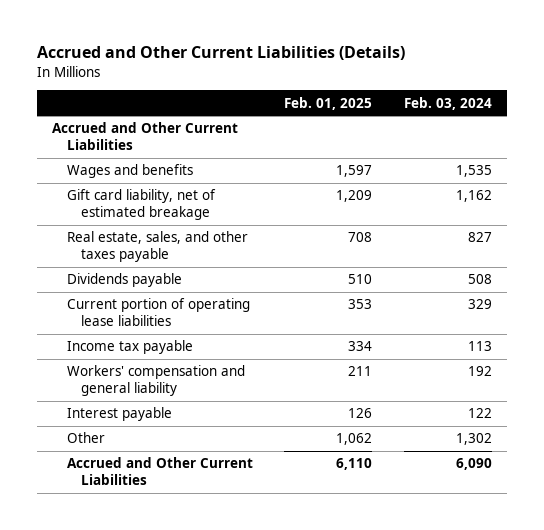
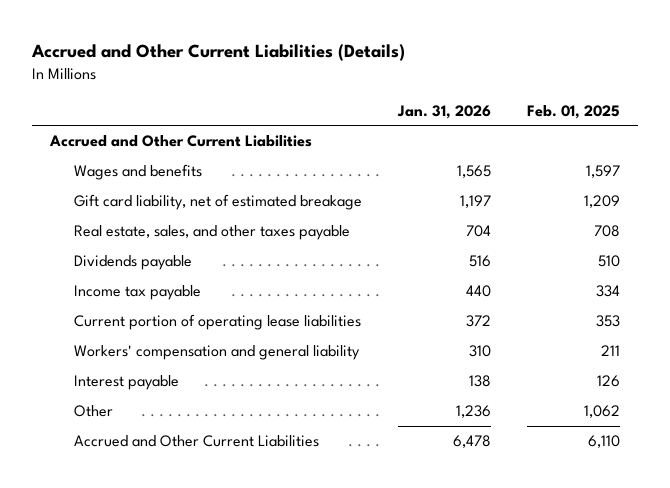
[403,96,492,110] Feb. 03, 2024 -> none
none -> [397,104,492,119] Jan. 31, 2026
[66,298,250,327] Current portion of operating lease liabilities -> [74,314,362,331] Current portion of operating lease liabilities

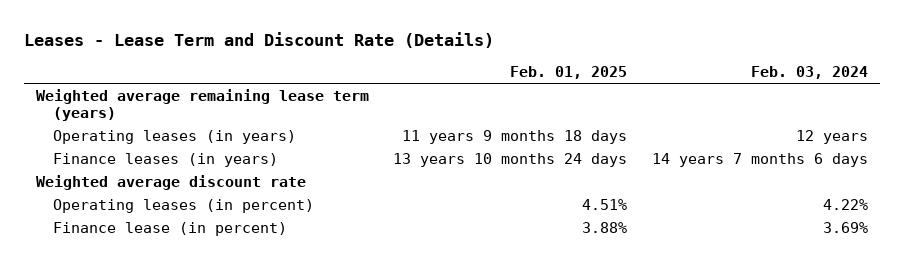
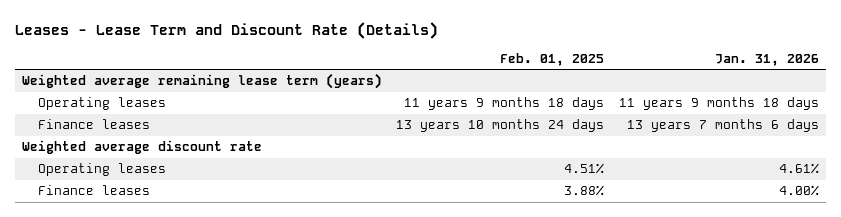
[750,66,868,80] Feb. 03, 2024 -> none
none -> [714,53,819,66] Jan. 31, 2026
[52,129,296,144] Operating leases (in years) -> [38,97,167,111] Operating leases
[52,152,278,167] Finance leases (in years) -> [38,119,151,130] Finance leases
[52,198,314,213] Operating leases (in percent) -> [38,163,167,177] Operating leases
[52,221,287,236] Finance lease (in percent) -> [38,185,151,196] Finance leases

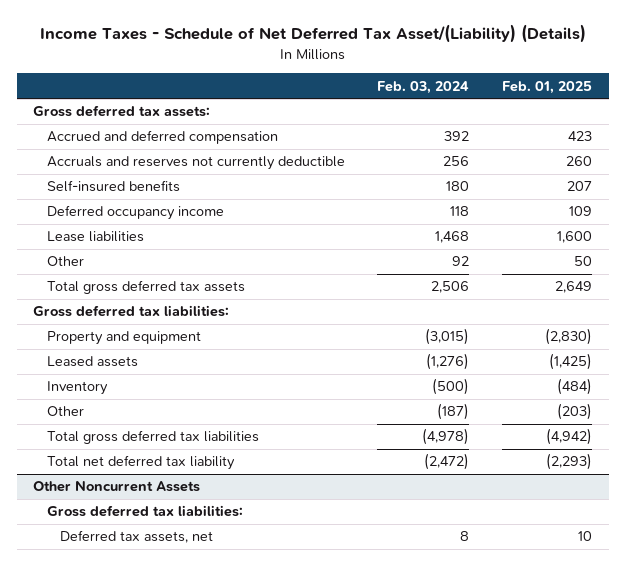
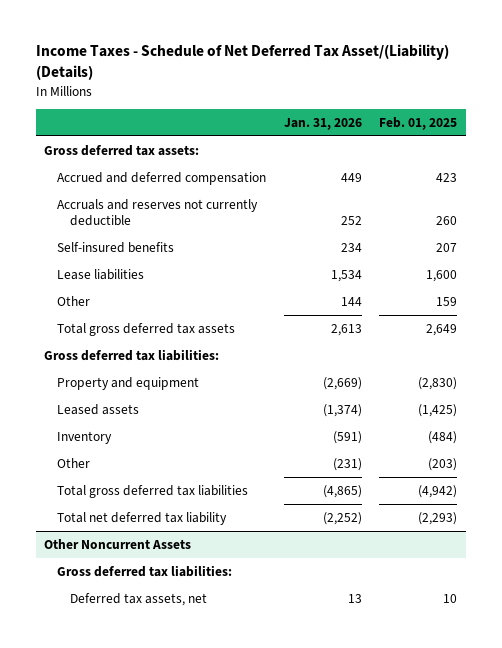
[377,80,470,94] Feb. 03, 2024 -> none
none -> [283,117,362,130] Jan. 31, 2026
[46,205,224,221] Deferred occupancy income -> none
[574,256,593,267] 50 -> [436,296,458,306] 159

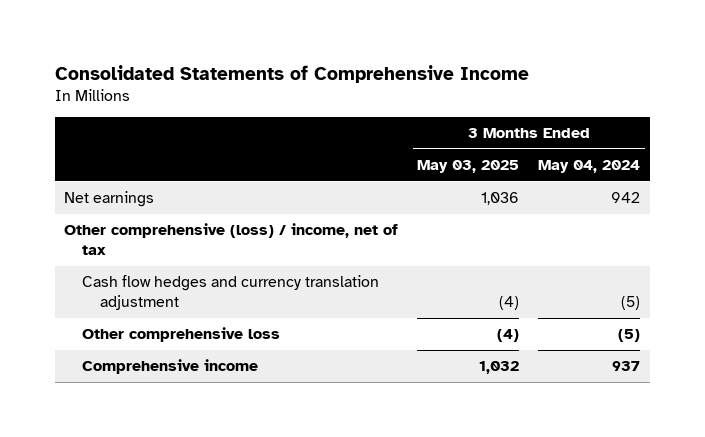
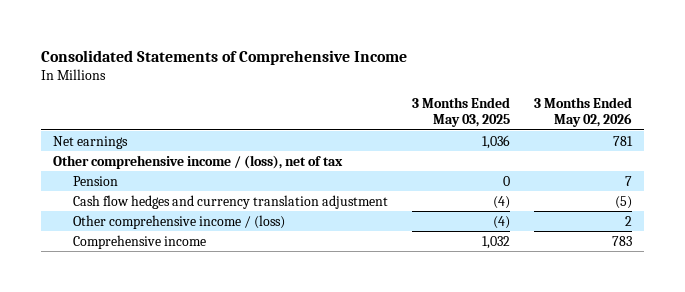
[538,160,641,174] May 04, 2024 -> none
none -> [534,96,633,128] 3 Months Ended May 02, 2026
[64,223,399,256] Other comprehensive (loss) / income, net of tax -> [52,154,343,169] Other comprehensive income / (loss), net of tax
none -> [73,175,119,186] Pension
[82,327,281,343] Other comprehensive loss -> [73,214,286,229] Other comprehensive income / (loss)

